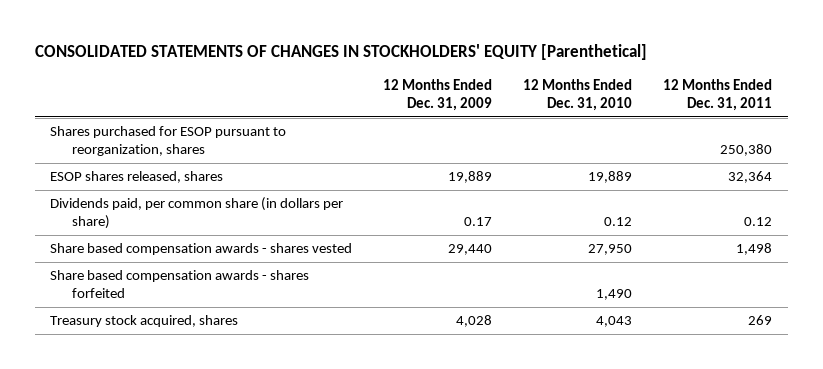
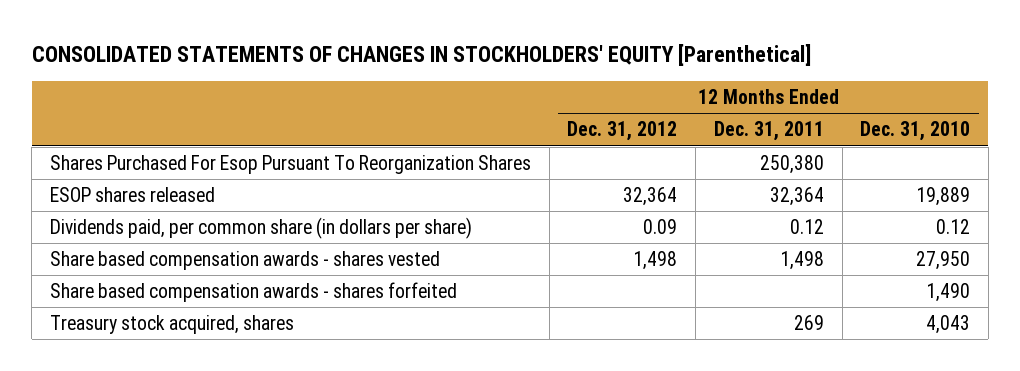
[383,78,493,112] 12 Months Ended Dec. 31, 2009 -> none
none -> [567,121,678,142] Dec. 31, 2012
[50,126,287,157] Shares purchased for ESOP pursuant to reorganization, shares -> [50,155,532,175] Shares Purchased For Esop Pursuant To Reorganization Shares
[50,171,224,184] ESOP shares released, shares -> [50,187,216,203] ESOP shares released

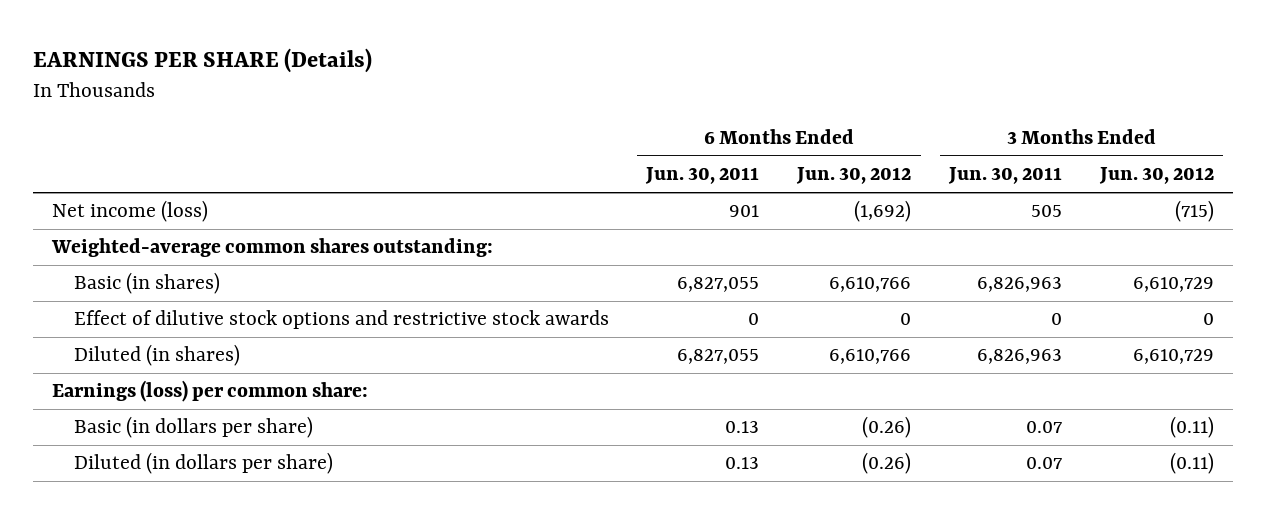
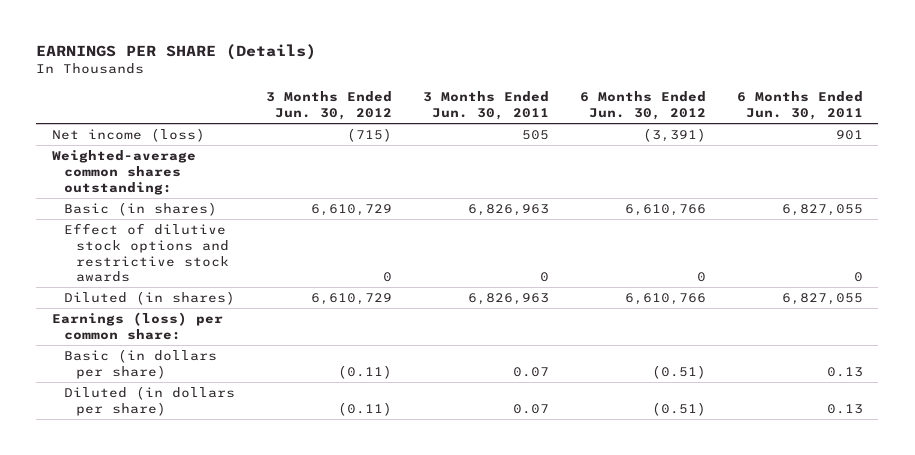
[854,200,912,223] (1,692) -> [642,128,706,143] (3,391)
[862,416,912,439] (0.26) -> [651,364,706,379] (0.51)
[862,452,912,475] (0.26) -> [651,401,706,416] (0.51)

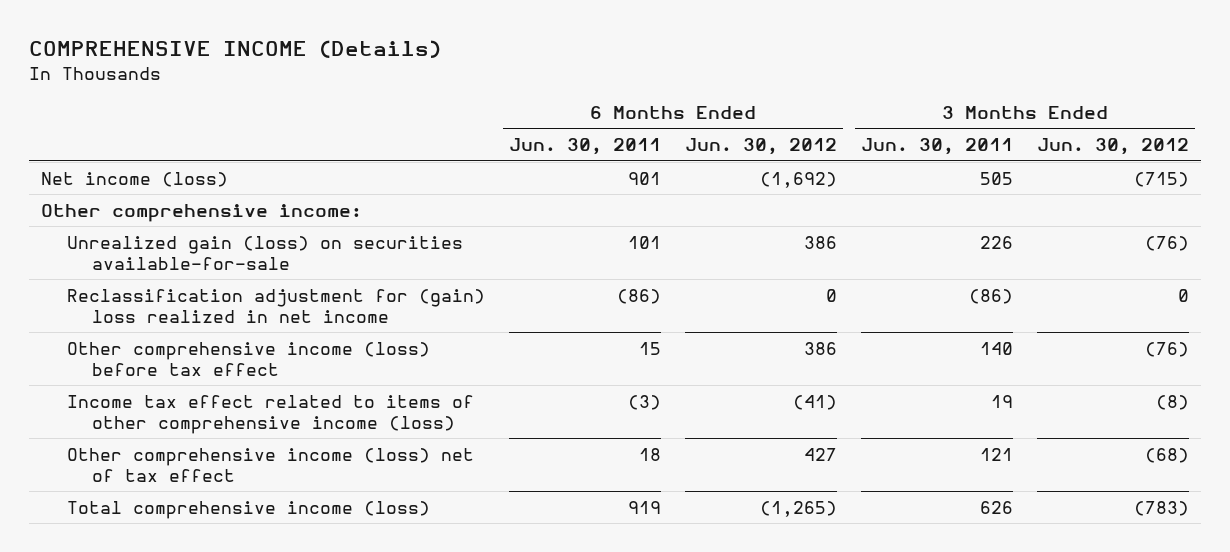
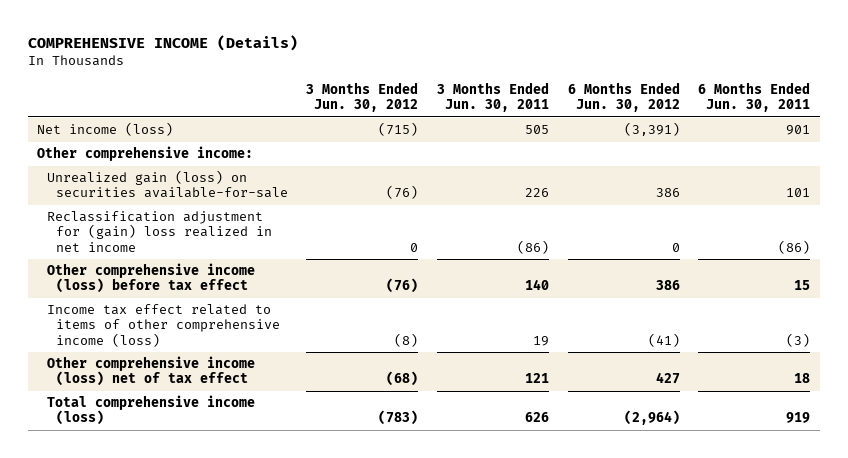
[759,171,837,188] (1,692) -> [623,122,680,137] (3,391)
[759,500,837,517] (1,265) -> [623,410,680,426] (2,964)

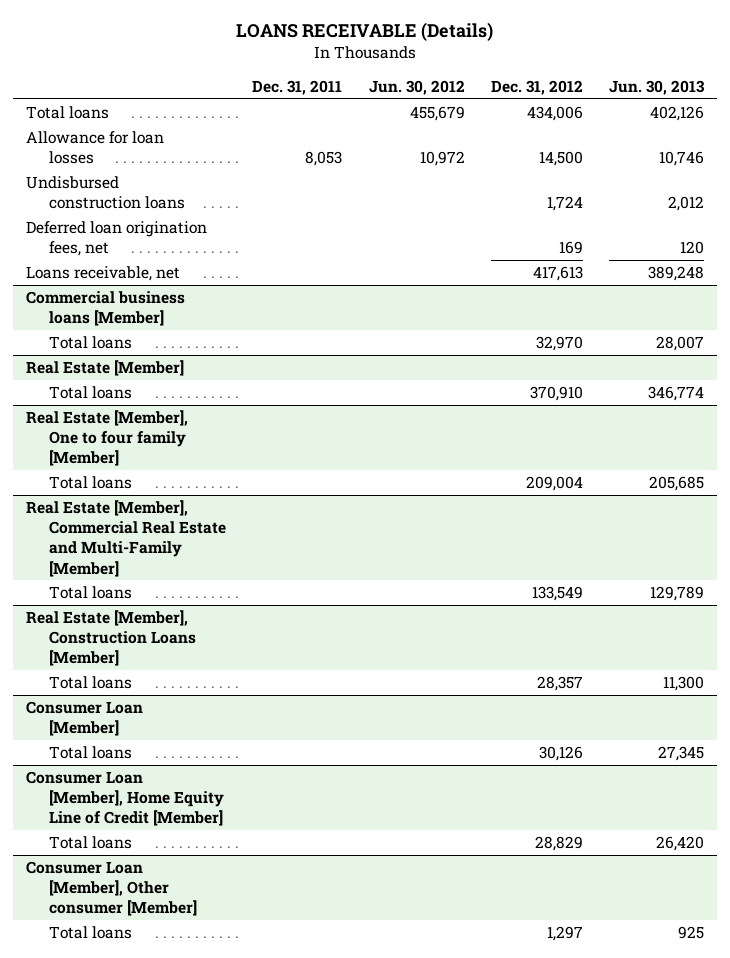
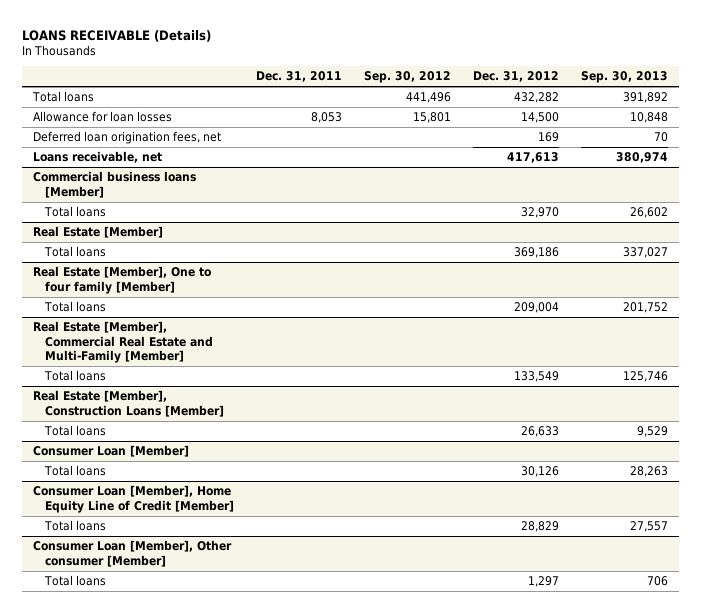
[368,80,465,96] Jun. 30, 2012 -> none
[609,80,706,96] Jun. 30, 2013 -> none
none -> [363,71,451,84] Sep. 30, 2012
none -> [580,71,668,84] Sep. 30, 2013
[526,106,583,122] 434,006 -> [513,92,559,104] 432,282
[26,176,186,210] Undisbursed construction loans -> none
[529,386,583,402] 370,910 -> [513,247,559,259] 369,186
[536,676,583,692] 28,357 -> [520,426,559,438] 26,633

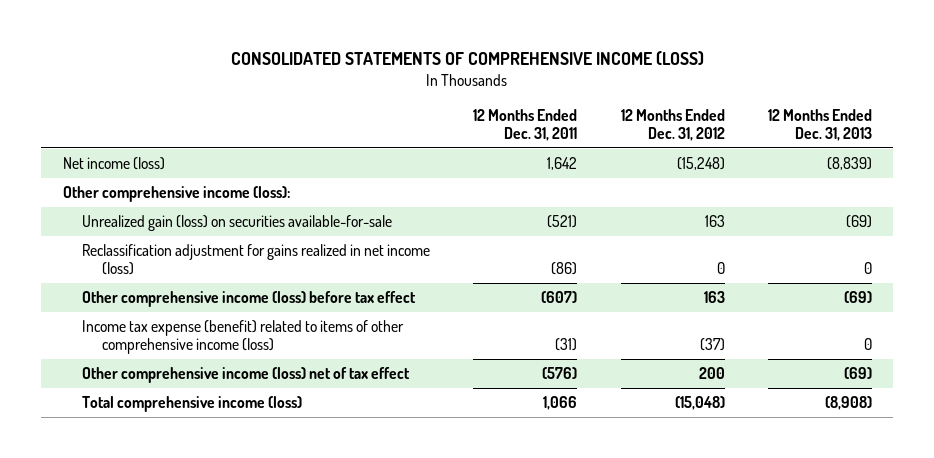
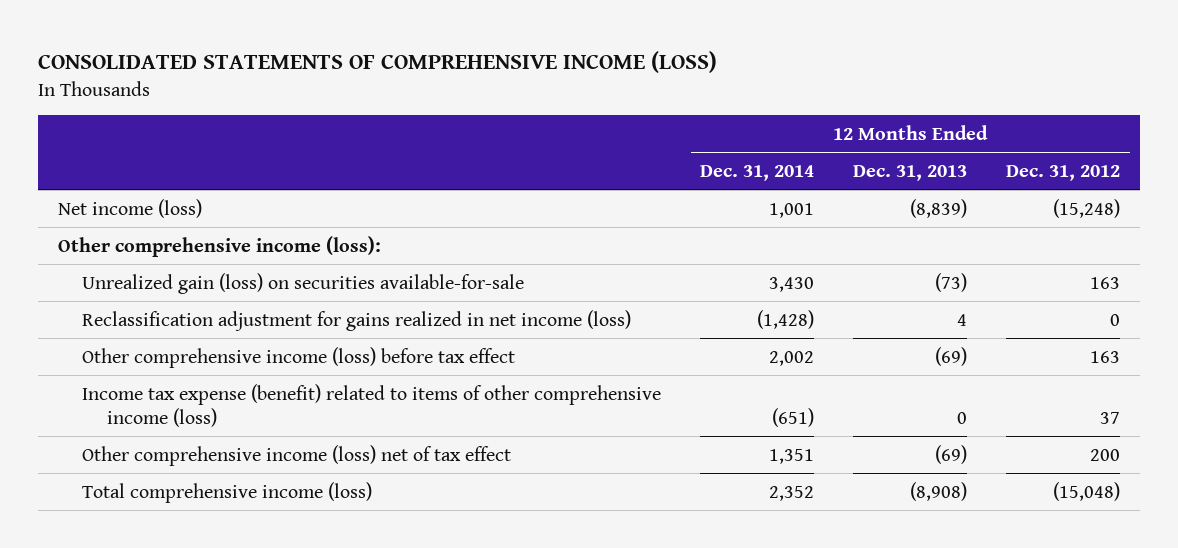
[473,109,578,141] 12 Months Ended Dec. 31, 2011 -> none
none -> [700,164,815,181] Dec. 31, 2014
[845,215,872,229] (69) -> [935,272,968,292] (73)
[863,261,872,274] 0 -> [957,313,968,326] 4
[699,337,725,351] (37) -> [1100,411,1121,424] 37

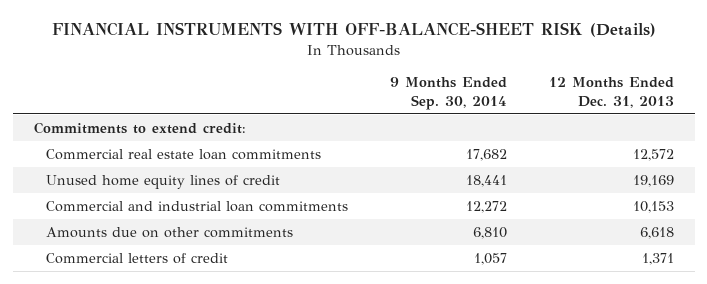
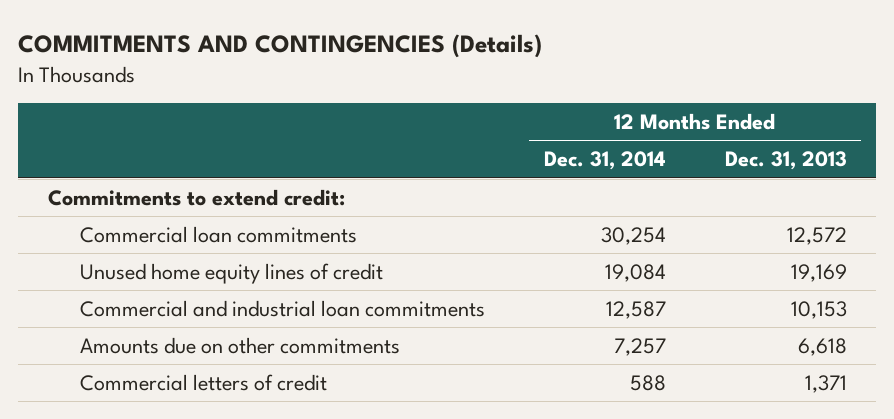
[51,22,656,38] FINANCIAL INSTRUMENTS WITH OFF-BALANCE-SHEET RISK (Details) -> [18,34,543,59] COMMITMENTS AND CONTINGENCIES (Details)
[389,77,507,110] 9 Months Ended Sep. 30, 2014 -> none
none -> [543,151,666,171] Dec. 31, 2014
[45,149,321,161] Commercial real estate loan commitments -> [79,225,357,243] Commercial loan commitments

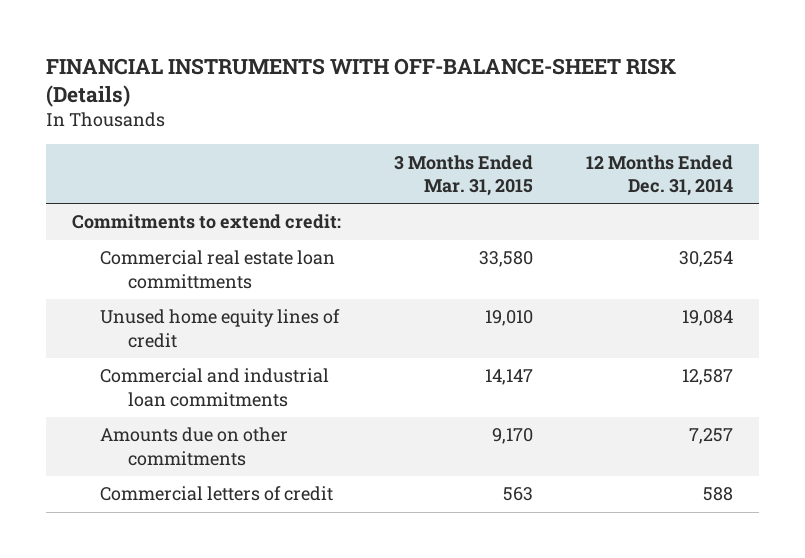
[18,34,543,59] COMMITMENTS AND CONTINGENCIES (Details) -> [46,58,677,108] FINANCIAL INSTRUMENTS WITH OFF-BALANCE-SHEET RISK (Details)
[724,151,847,171] Dec. 31, 2013 -> none
none -> [394,154,534,197] 3 Months Ended Mar. 31, 2015
[79,225,357,243] Commercial loan commitments -> [100,250,336,289] Commercial real estate loan committments

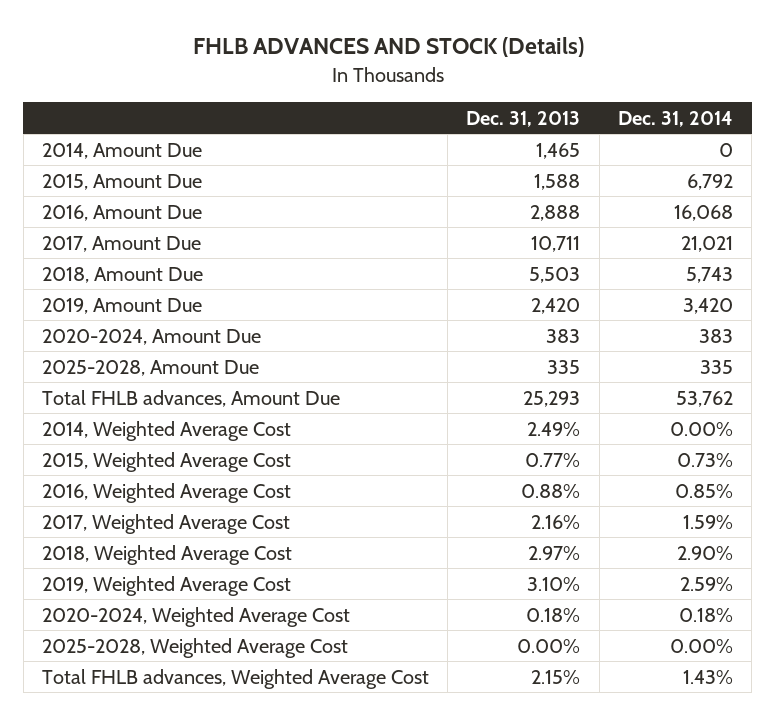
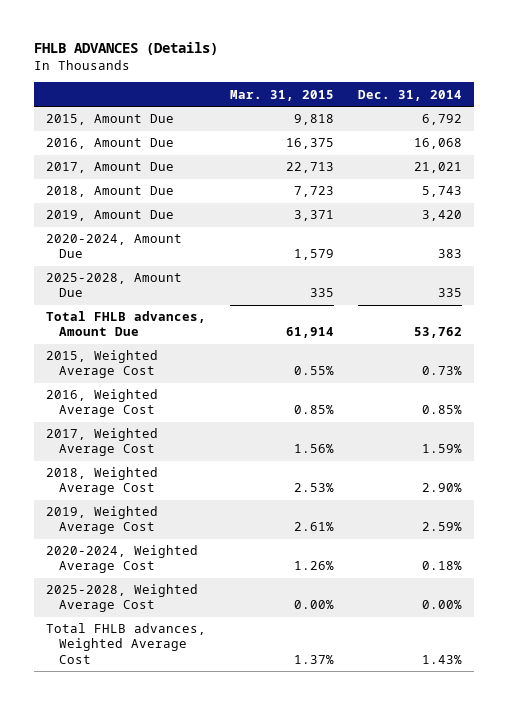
[192,37,584,58] FHLB ADVANCES AND STOCK (Details) -> [34,42,219,56] FHLB ADVANCES (Details)
[466,110,581,127] Dec. 31, 2013 -> none
none -> [230,89,335,101] Mar. 31, 2015
[41,142,202,159] 2014, Amount Due -> none
[41,420,291,441] 2014, Weighted Average Cost -> none

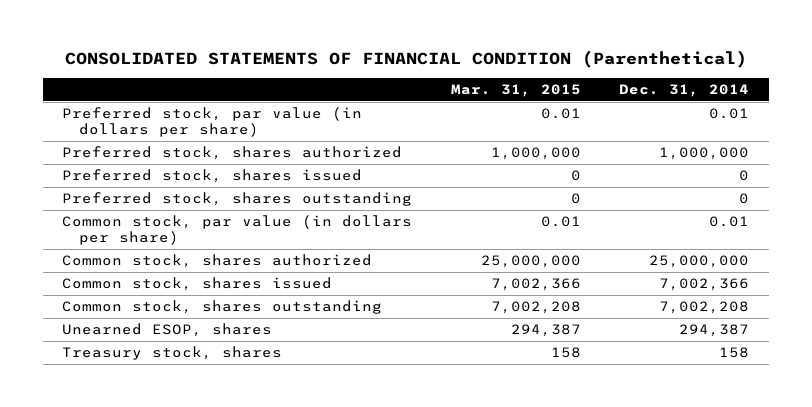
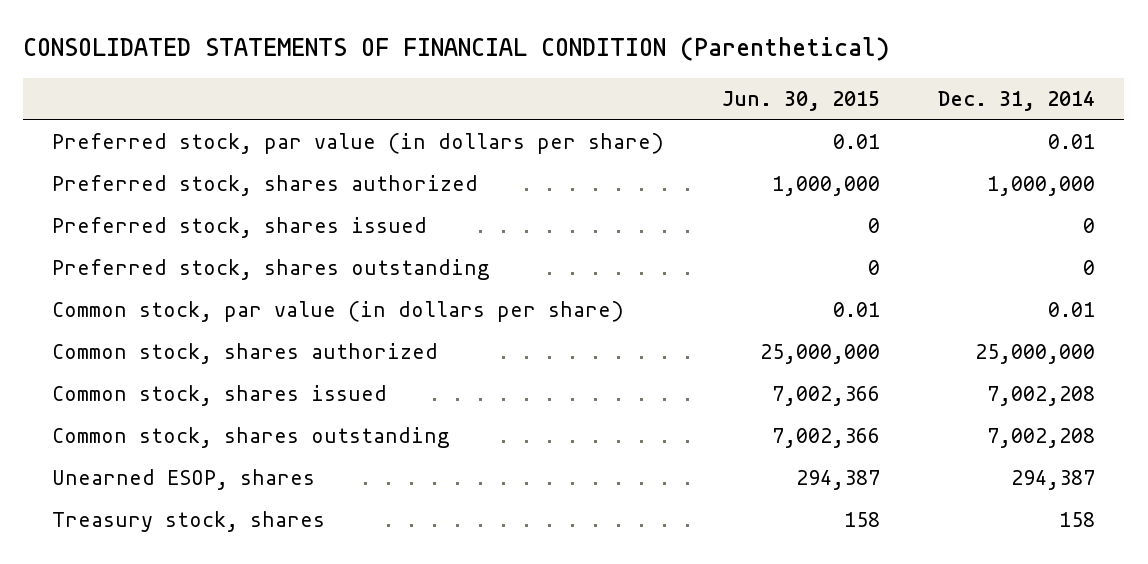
[450,83,581,97] Mar. 31, 2015 -> none
none -> [722,90,881,111] Jun. 30, 2015
[659,278,750,292] 7,002,366 -> [987,386,1096,407] 7,002,208

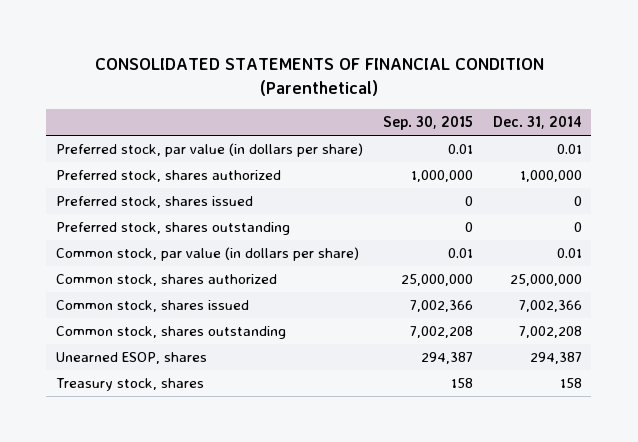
[722,90,881,111] Jun. 30, 2015 -> none
none -> [382,116,473,131] Sep. 30, 2015
[987,386,1096,407] 7,002,208 -> [518,300,582,313] 7,002,366

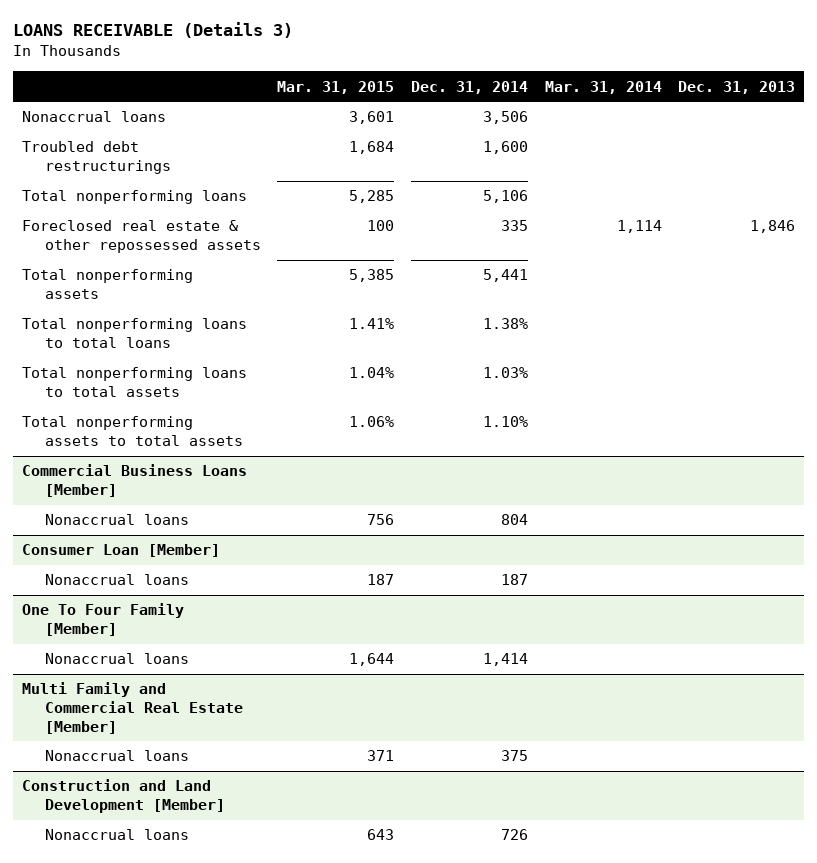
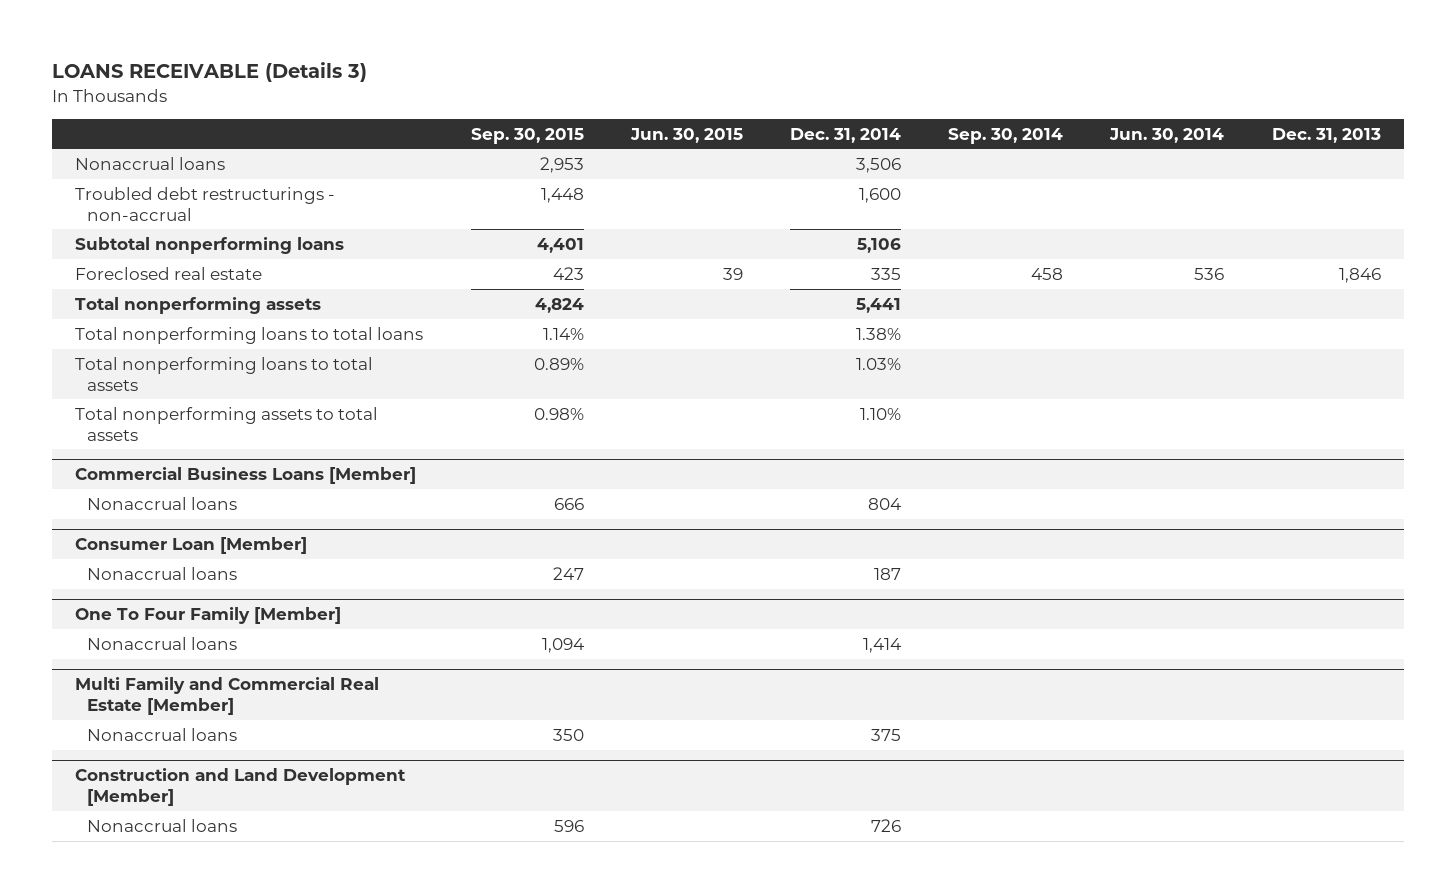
[277,80,395,94] Mar. 31, 2015 -> none
[544,80,662,94] Mar. 31, 2014 -> none
none -> [470,127,584,144] Sep. 30, 2015
none -> [629,127,743,143] Jun. 30, 2015
none -> [948,127,1064,144] Sep. 30, 2014
none -> [1109,127,1225,143] Jun. 30, 2014
[21,141,171,175] Troubled debt restructurings -> [75,186,336,221] Troubled debt restructurings - non-accrual
[21,190,247,205] Total nonperforming loans -> [75,236,345,254] Subtotal nonperforming loans
[21,220,261,254] Foreclosed real estate & other repossessed assets -> [75,266,263,280] Foreclosed real estate

